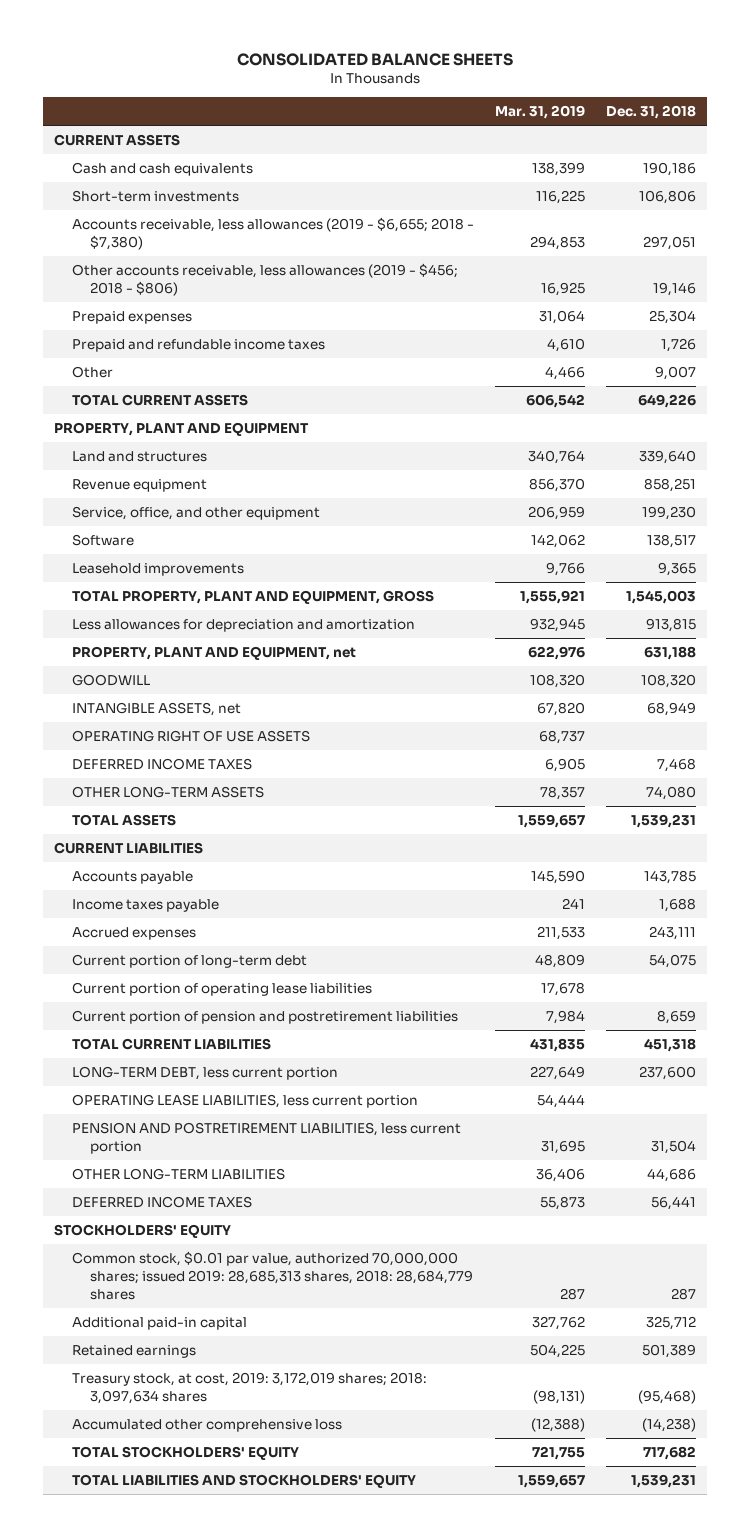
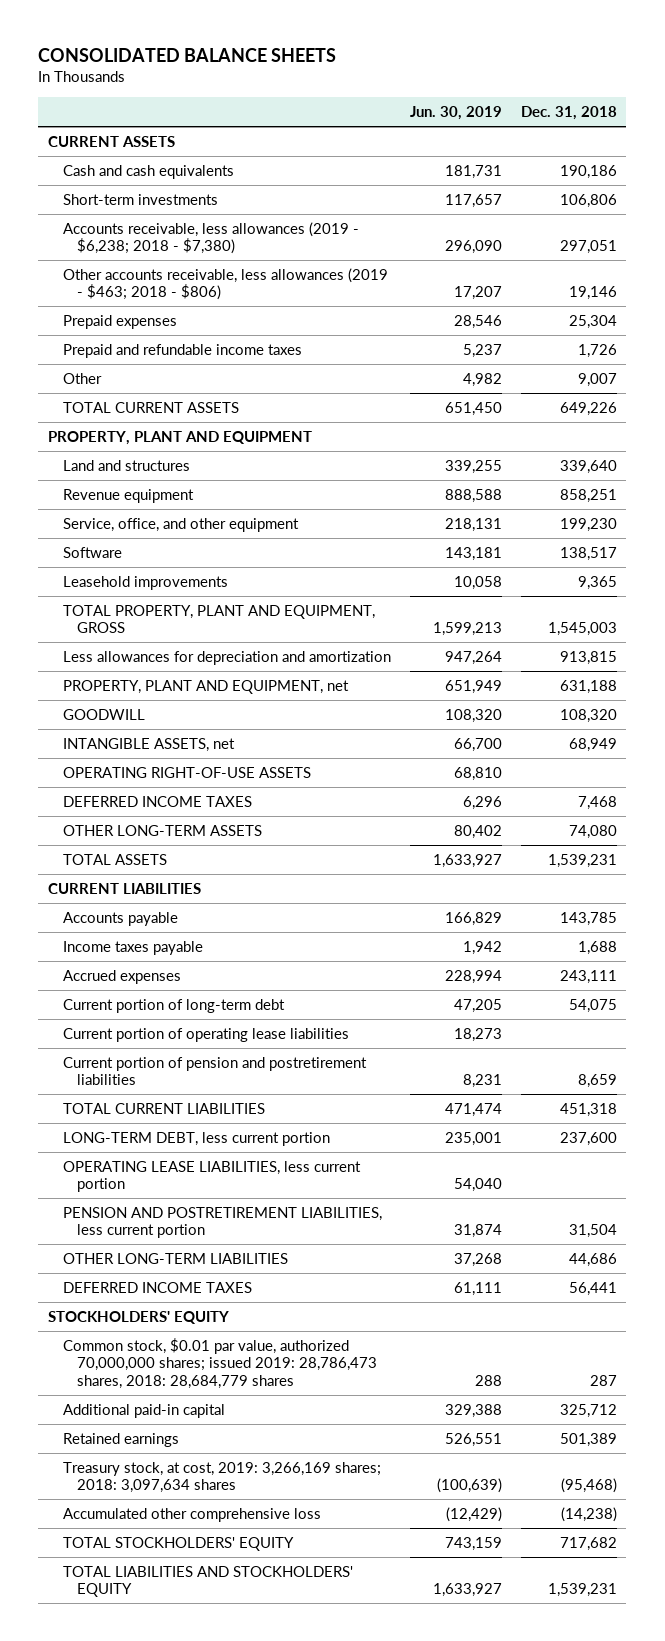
[495,104,586,119] Mar. 31, 2019 -> none
none -> [409,106,502,121] Jun. 30, 2019
[72,217,475,250] Accounts receivable, less allowances (2019 - $6,655; 2018 - $7,380) -> [62,221,359,255] Accounts receivable, less allowances (2019 - $6,238; 2018 - $7,380)
[72,263,459,296] Other accounts receivable, less allowances (2019 - $456; 2018 - $806) -> [62,267,388,301] Other accounts receivable, less allowances (2019 - $463; 2018 - $806)
[72,730,311,743] OPERATING RIGHT OF USE ASSETS -> [62,766,311,778] OPERATING RIGHT-OF-USE ASSETS
[72,1251,474,1300] Common stock, $0.01 par value, authorized 70,000,000 shares; issued 2019: 28,685,313 shares, 2018: 28,684,779 shares -> [62,1337,378,1390] Common stock, $0.01 par value, authorized 70,000,000 shares; issued 2019: 28,786,473 shares, 2018: 28,684,779 shares
[72,1372,428,1404] Treasury stock, at cost, 2019: 3,172,019 shares; 2018: 3,097,634 shares -> [62,1461,381,1494] Treasury stock, at cost, 2019: 3,266,169 shares; 2018: 3,097,634 shares

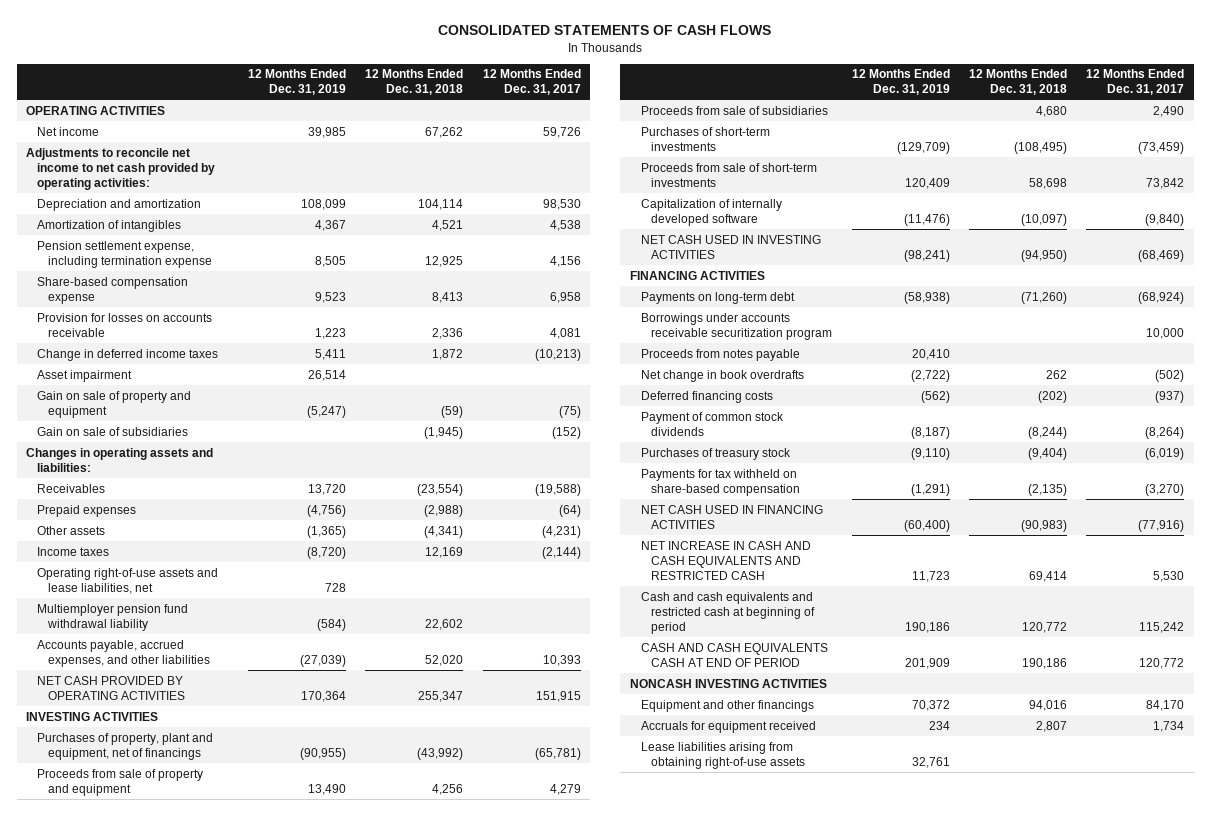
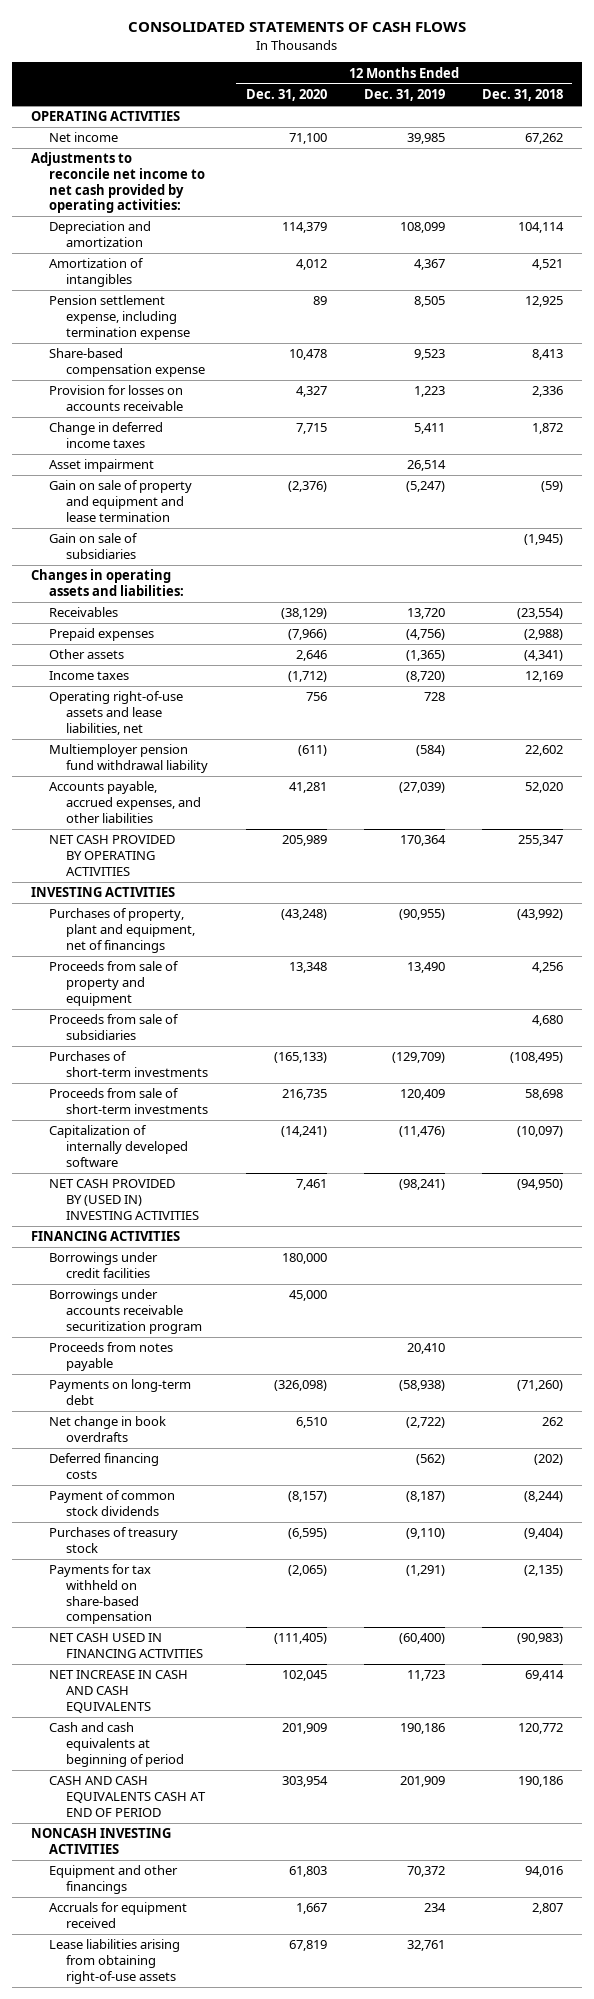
[482,69,581,96] 12 Months Ended Dec. 31, 2017 -> none
none -> [245,89,327,102] Dec. 31, 2020
[37,390,192,418] Gain on sale of property and equipment -> [48,480,192,522] Gain on sale of property and equipment and lease termination
[640,234,821,259] NET CASH USED IN INVESTING ACTIVITIES -> [48,1179,200,1220] NET CASH PROVIDED BY (USED IN) INVESTING ACTIVITIES
none -> [48,1252,158,1278] Borrowings under credit facilities
[640,291,795,304] Payments on long-term debt -> [48,1379,191,1405] Payments on long-term debt
[640,540,811,580] NET INCREASE IN CASH AND CASH EQUIVALENTS AND RESTRICTED CASH -> [48,1670,188,1713] NET INCREASE IN CASH AND CASH EQUIVALENTS
[640,591,816,634] Cash and cash equivalents and restricted cash at beginning of period -> [48,1722,185,1767] Cash and cash equivalents at beginning of period

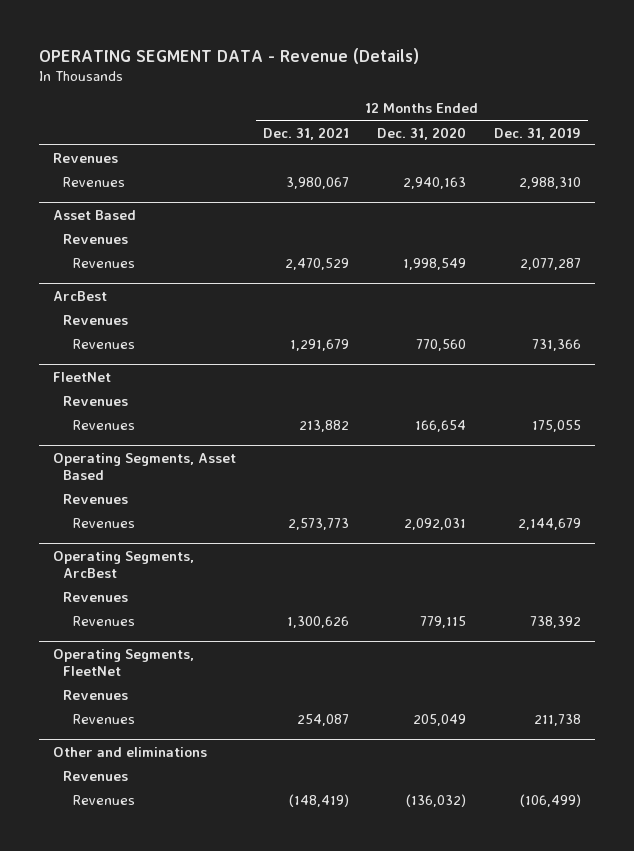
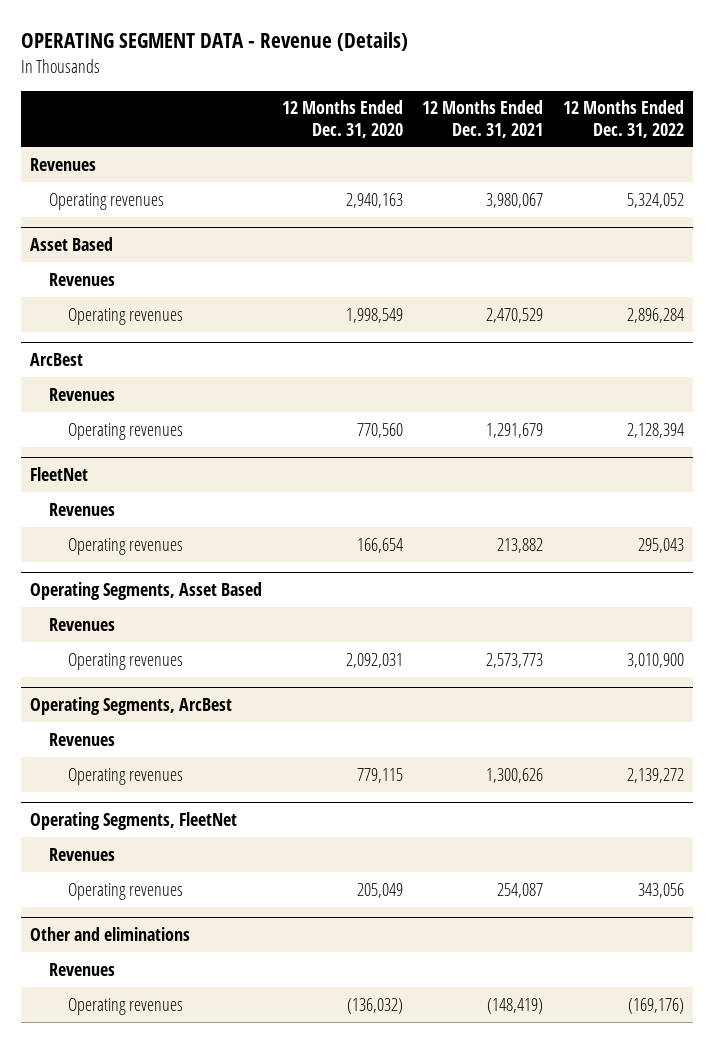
[494,126,582,140] Dec. 31, 2019 -> none
none -> [562,100,684,138] 12 Months Ended Dec. 31, 2022
[63,177,126,188] Revenues -> [49,192,165,210] Operating revenues
[73,258,136,269] Revenues -> [68,307,184,325] Operating revenues
[73,339,136,350] Revenues -> [68,422,184,440] Operating revenues
[73,420,136,431] Revenues -> [68,537,184,555] Operating revenues
[73,518,136,529] Revenues -> [68,652,184,670] Operating revenues
[73,616,136,627] Revenues -> [68,767,184,785] Operating revenues
[73,714,136,725] Revenues -> [68,882,184,900] Operating revenues
[73,795,136,806] Revenues -> [68,997,184,1015] Operating revenues

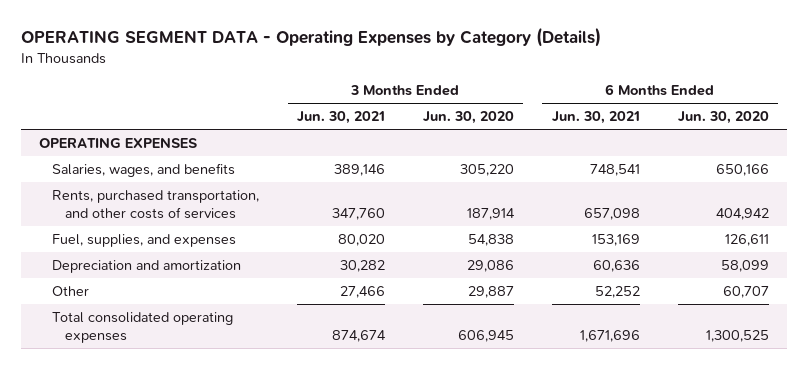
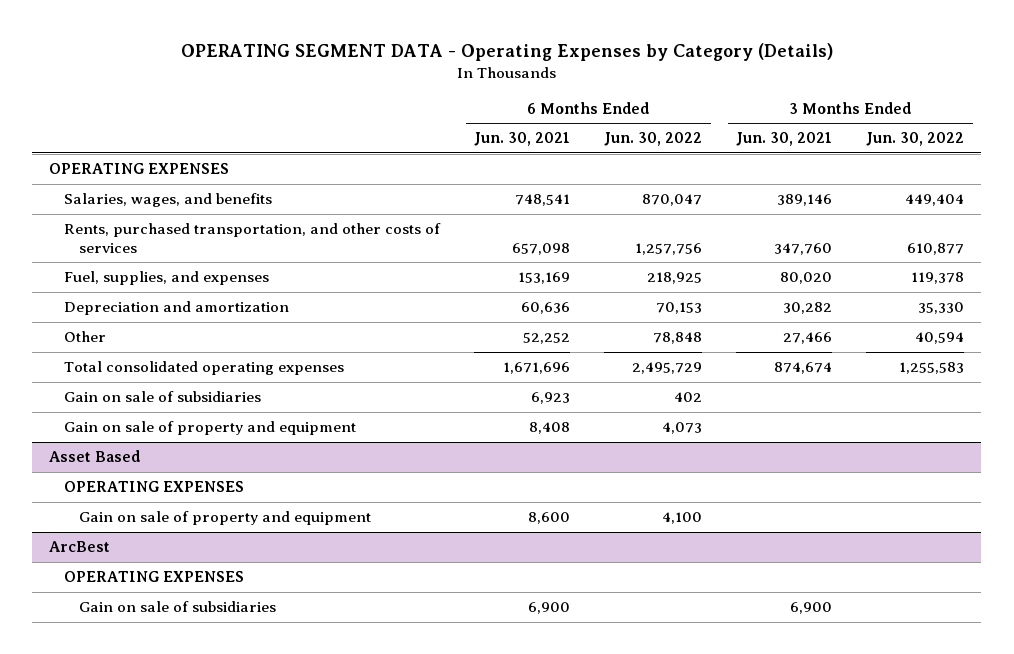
[422,111,514,125] Jun. 30, 2020 -> none
[677,111,769,125] Jun. 30, 2020 -> none
none -> [604,132,703,147] Jun. 30, 2022
none -> [866,132,965,147] Jun. 30, 2022
none -> [64,391,262,403] Gain on sale of subsidiaries
none -> [64,421,357,436] Gain on sale of property and equipment
none -> [49,450,141,463] Asset Based
none -> [64,481,245,493] OPERATING EXPENSES
none -> [78,511,371,526] Gain on sale of property and equipment
none -> [49,541,111,553] ArcBest
none -> [64,571,245,583] OPERATING EXPENSES
none -> [78,601,276,613] Gain on sale of subsidiaries

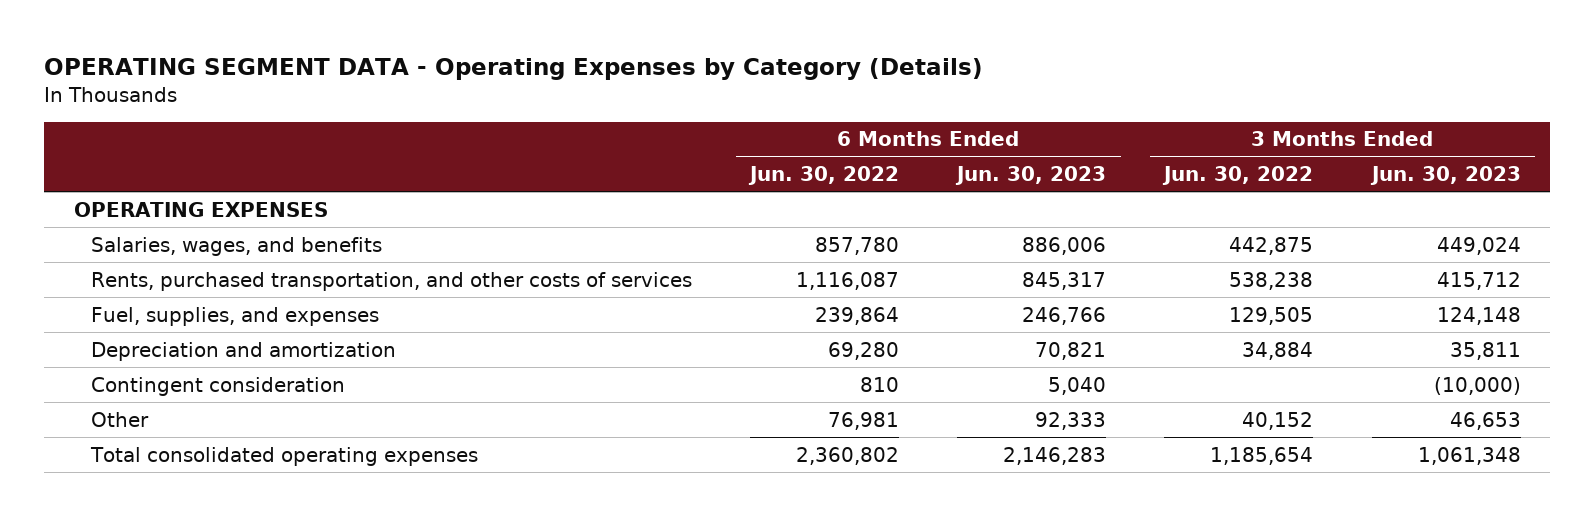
[474,132,571,147] Jun. 30, 2021 -> none
[736,132,833,147] Jun. 30, 2021 -> none
none -> [955,166,1107,186] Jun. 30, 2023
none -> [1369,166,1521,186] Jun. 30, 2023
[64,391,262,403] Gain on sale of subsidiaries -> none
[64,421,357,436] Gain on sale of property and equipment -> none
[49,450,141,463] Asset Based -> none
[64,481,245,493] OPERATING EXPENSES -> none
[78,511,371,526] Gain on sale of property and equipment -> none
[49,541,111,553] ArcBest -> none
[64,571,245,583] OPERATING EXPENSES -> none
[78,601,276,613] Gain on sale of subsidiaries -> none
[642,194,703,207] 870,047 -> [815,236,900,255] 857,780
[905,194,965,207] 449,404 -> [1229,236,1314,255] 442,875
[635,242,703,255] 1,257,756 -> [796,271,900,290] 1,116,087
[907,242,965,255] 610,877 -> [1229,271,1314,290] 538,238
[647,272,703,285] 218,925 -> [815,306,900,325] 239,864
[911,272,965,285] 119,378 -> [1229,306,1314,325] 129,505
[656,302,703,315] 70,153 -> [828,341,900,360] 69,280
[918,302,965,315] 35,330 -> [1242,341,1314,360] 34,884
none -> [91,376,346,396] Contingent consideration
[653,332,703,345] 78,848 -> [828,411,900,430] 76,981
[915,332,965,345] 40,594 -> [1242,411,1314,430] 40,152
[632,362,703,375] 2,495,729 -> [796,446,900,465] 2,360,802
[899,362,965,375] 1,255,583 -> [1210,446,1314,465] 1,185,654

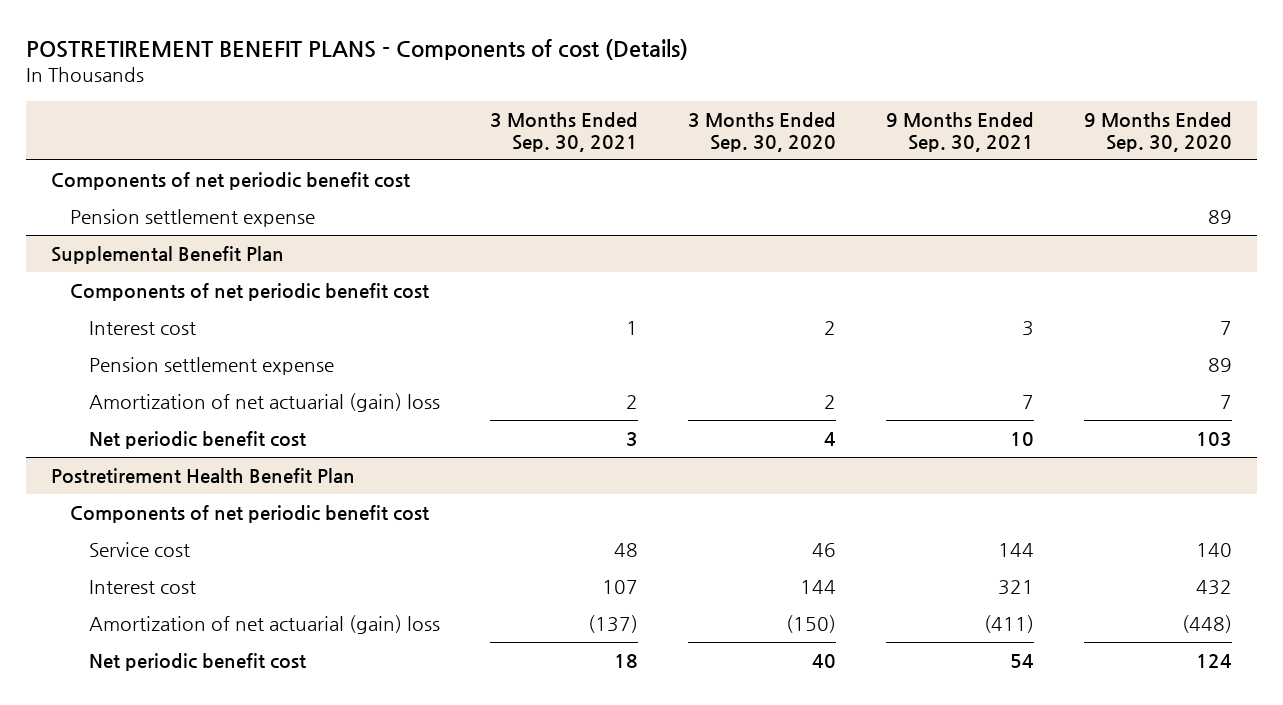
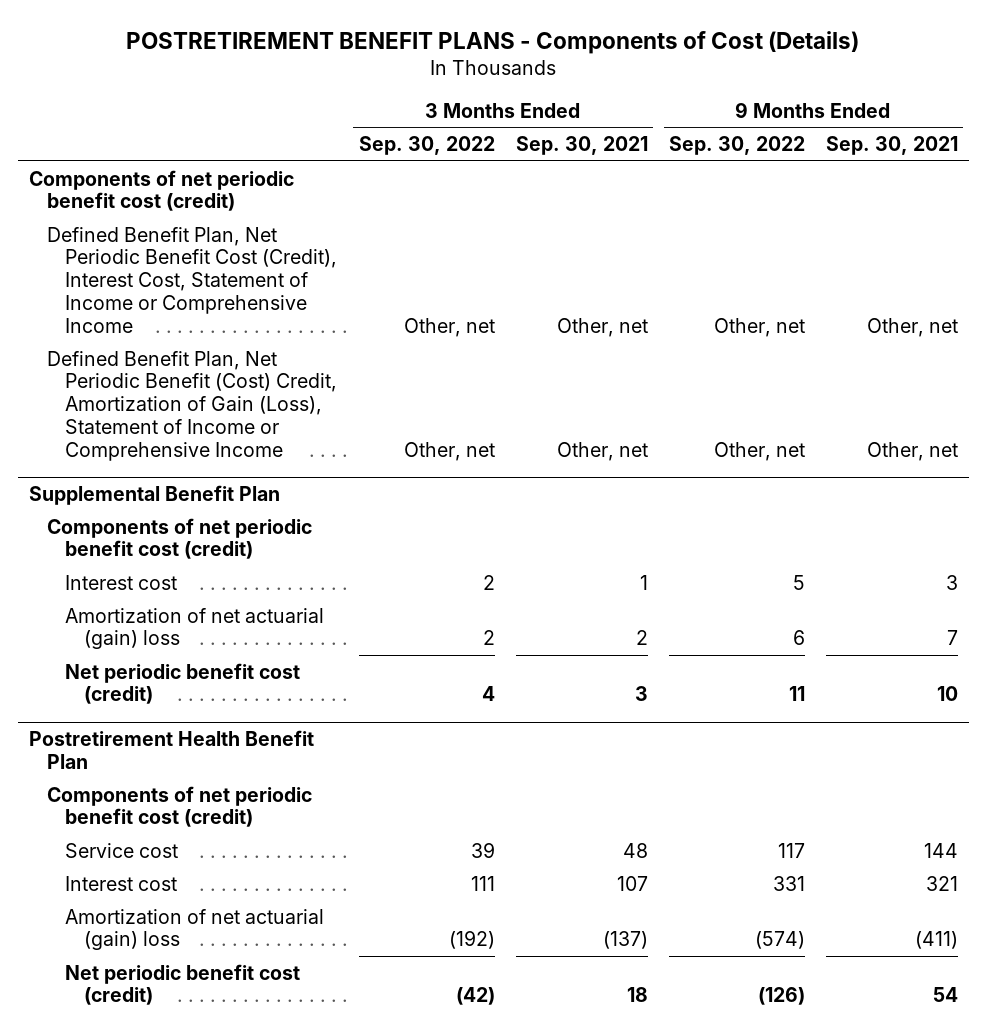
[25,38,688,60] POSTRETIREMENT BENEFIT PLANS - Components of cost (Details) -> [126,30,860,54] POSTRETIREMENT BENEFIT PLANS - Components of Cost (Details)
[688,111,837,153] 3 Months Ended Sep. 30, 2020 -> none
[1083,111,1232,153] 9 Months Ended Sep. 30, 2020 -> none
none -> [358,136,495,156] Sep. 30, 2022
none -> [668,136,805,156] Sep. 30, 2022
[70,209,316,228] Pension settlement expense -> none
[50,172,410,191] Components of net periodic benefit cost -> [28,169,294,212] Components of net periodic benefit cost (credit)
none -> [47,226,338,334] Defined Benefit Plan, Net Periodic Benefit Cost (Credit), Interest Cost, Statement of Income or Comprehensive Income
none -> [47,350,338,462] Defined Benefit Plan, Net Periodic Benefit (Cost) Credit, Amortization of Gain (Loss), Statement of Income or Comprehensive Income
[70,283,430,302] Components of net periodic benefit cost -> [47,517,313,560] Components of net periodic benefit cost (credit)
[89,357,335,376] Pension settlement expense -> none
[89,431,307,450] Net periodic benefit cost -> [65,662,301,705] Net periodic benefit cost (credit)
[70,505,430,524] Components of net periodic benefit cost -> [47,785,313,828] Components of net periodic benefit cost (credit)
[89,653,307,672] Net periodic benefit cost -> [65,963,301,1006] Net periodic benefit cost (credit)

